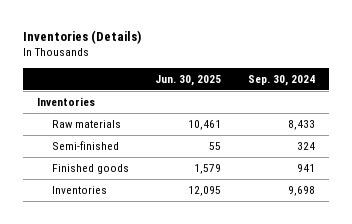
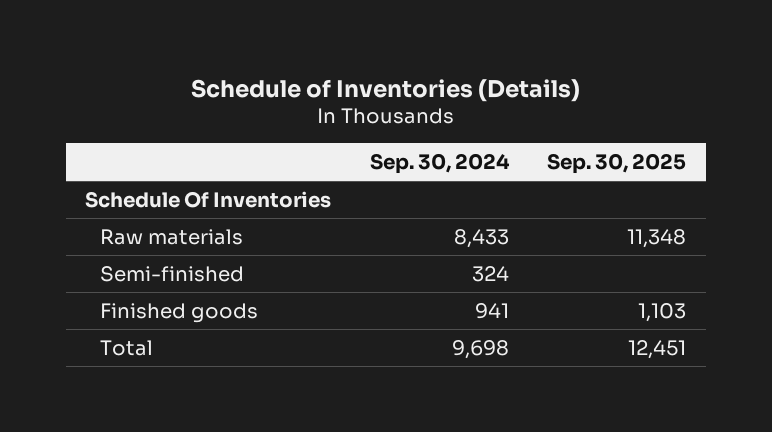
[23,29,142,44] Inventories (Details) -> [190,78,580,102] Schedule of Inventories (Details)
[155,74,222,86] Jun. 30, 2025 -> none
none -> [547,152,687,174] Sep. 30, 2025
[36,97,95,107] Inventories -> [85,190,332,208] Schedule Of Inventories
[51,186,107,195] Inventories -> [100,339,154,356] Total

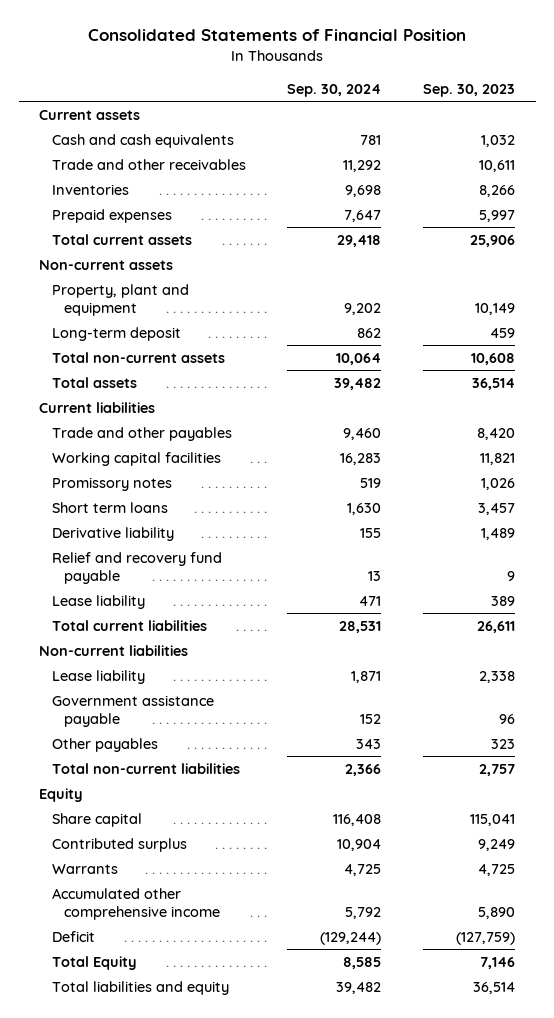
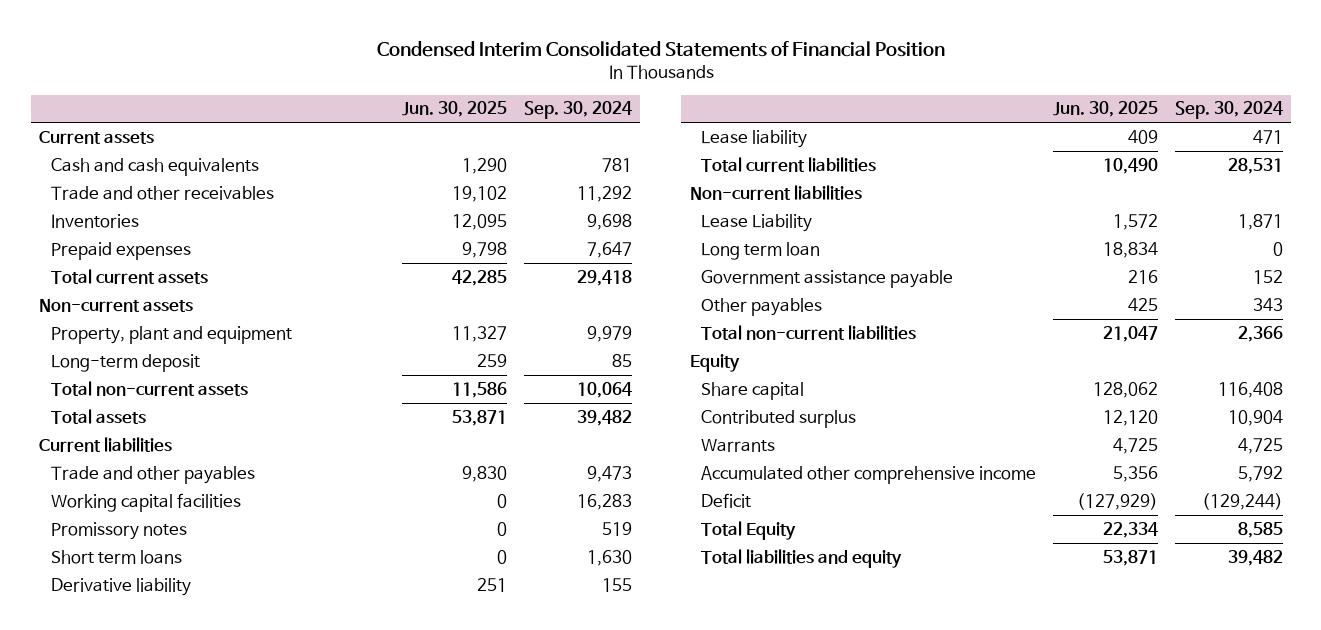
[88,29,467,42] Consolidated Statements of Financial Position -> [376,41,945,58] Condensed Interim Consolidated Statements of Financial Position
[422,83,515,97] Sep. 30, 2023 -> none
none -> [402,101,508,118] Jun. 30, 2025
[344,302,382,315] 9,202 -> [586,325,632,342] 9,979
[357,327,382,338] 862 -> [611,353,632,367] 85
[343,427,382,440] 9,460 -> [586,465,632,482] 9,473
[51,551,222,584] Relief and recovery fund payable -> none
[51,669,145,684] Lease liability -> [701,213,813,232] Lease Liability
none -> [701,241,821,260] Long term loan

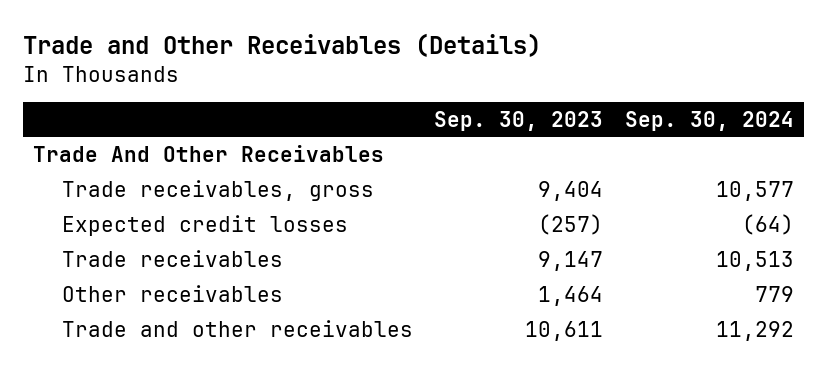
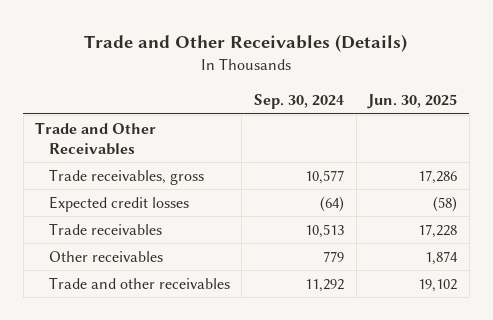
[434,110,604,131] Sep. 30, 2023 -> none
none -> [367,94,458,110] Jun. 30, 2025
[33,144,385,162] Trade And Other Receivables -> [35,121,157,155] Trade and Other Receivables

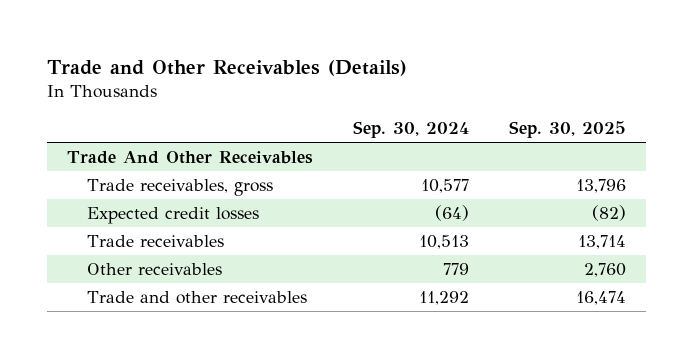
[367,94,458,110] Jun. 30, 2025 -> none
none -> [508,121,626,139] Sep. 30, 2025
[35,121,157,155] Trade and Other Receivables -> [66,150,313,164] Trade And Other Receivables

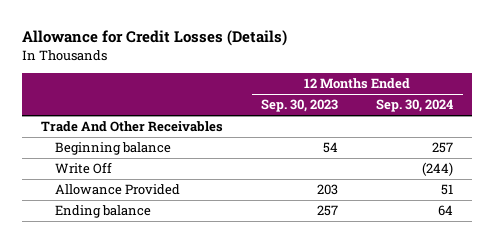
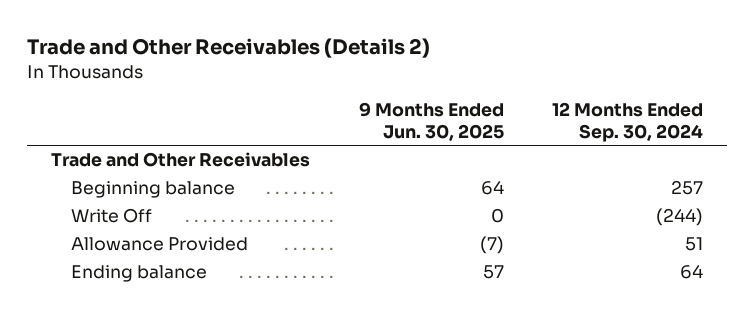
[22,30,288,47] Allowance for Credit Losses (Details) -> [27,38,431,59] Trade and Other Receivables (Details 2)
[261,99,339,113] Sep. 30, 2023 -> none
none -> [358,101,504,141] 9 Months Ended Jun. 30, 2025
[41,121,224,133] Trade And Other Receivables -> [51,152,311,168] Trade and Other Receivables

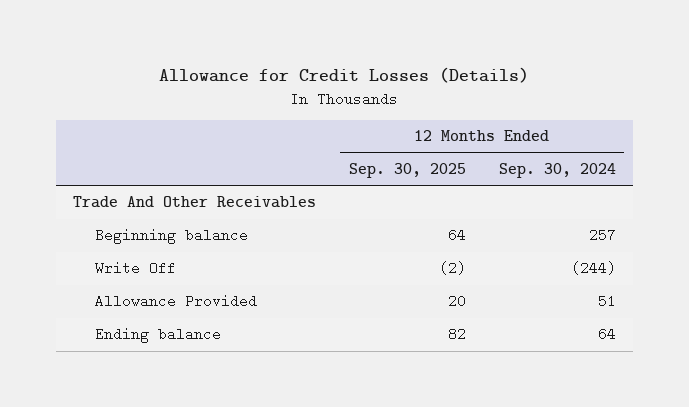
[27,38,431,59] Trade and Other Receivables (Details 2) -> [159,67,530,84] Allowance for Credit Losses (Details)
[358,101,504,141] 9 Months Ended Jun. 30, 2025 -> none
none -> [348,163,466,179] Sep. 30, 2025
[51,152,311,168] Trade and Other Receivables -> [72,196,316,209] Trade And Other Receivables

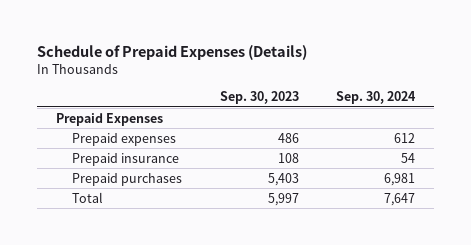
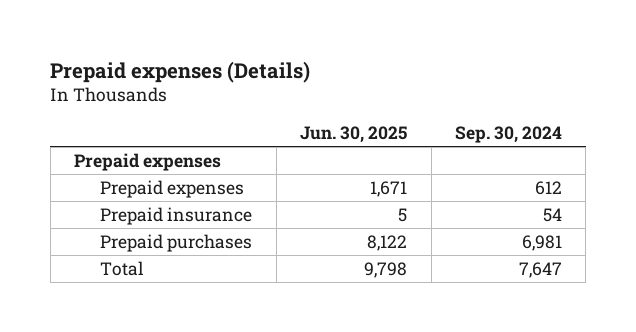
[37,44,308,60] Schedule of Prepaid Expenses (Details) -> [50,60,311,83] Prepaid expenses (Details)
[219,91,299,105] Sep. 30, 2023 -> none
none -> [300,126,408,144] Jun. 30, 2025
[56,112,164,126] Prepaid Expenses -> [74,153,222,172] Prepaid expenses

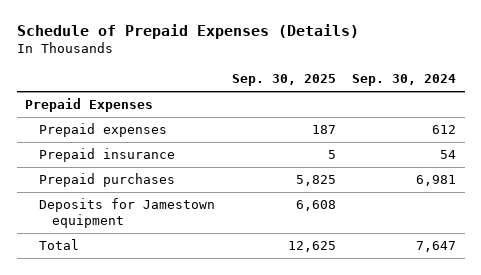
[50,60,311,83] Prepaid expenses (Details) -> [16,24,359,40] Schedule of Prepaid Expenses (Details)
[300,126,408,144] Jun. 30, 2025 -> none
none -> [231,74,336,87] Sep. 30, 2025
[74,153,222,172] Prepaid expenses -> [25,98,154,113] Prepaid Expenses
none -> [38,198,215,228] Deposits for Jamestown equipment

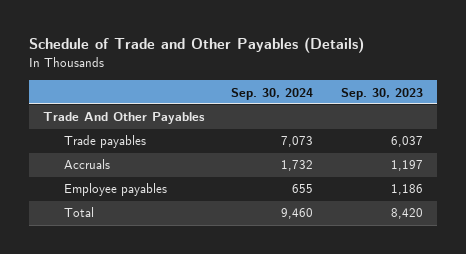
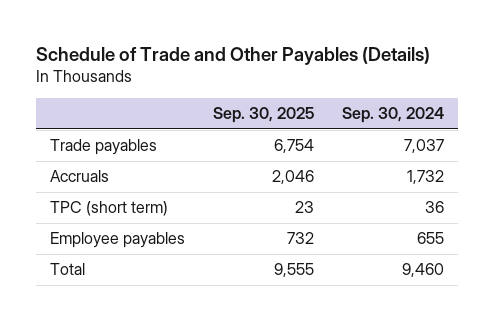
[341,87,424,100] Sep. 30, 2023 -> none
none -> [212,107,314,124] Sep. 30, 2025
[42,112,205,125] Trade And Other Payables -> none
[281,136,314,148] 7,073 -> [403,139,444,154] 7,037
none -> [49,201,168,217] TPC (short term)

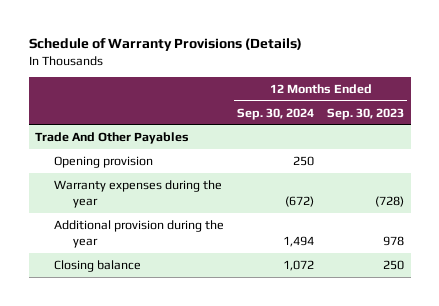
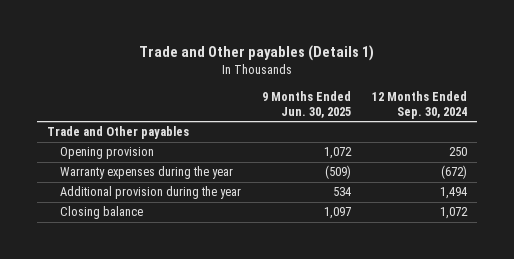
[28,38,302,52] Schedule of Warranty Provisions (Details) -> [139,44,375,61] Trade and Other payables (Details 1)
[327,107,405,120] Sep. 30, 2023 -> none
none -> [261,90,351,118] 9 Months Ended Jun. 30, 2025
[35,131,190,144] Trade And Other Payables -> [47,126,190,140] Trade and Other payables

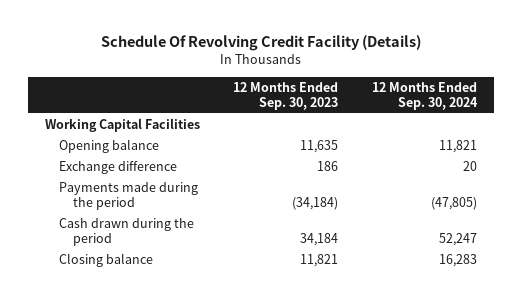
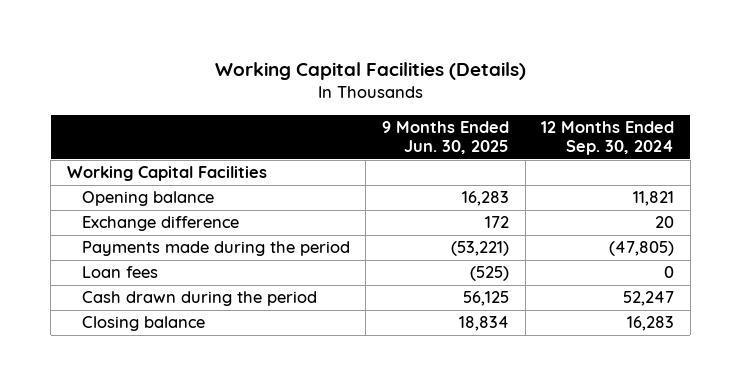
[100,35,421,52] Schedule Of Revolving Credit Facility (Details) -> [214,62,526,81] Working Capital Facilities (Details)
[233,81,339,111] 12 Months Ended Sep. 30, 2023 -> none
none -> [382,120,510,155] 9 Months Ended Jun. 30, 2025
none -> [81,266,158,279] Loan fees

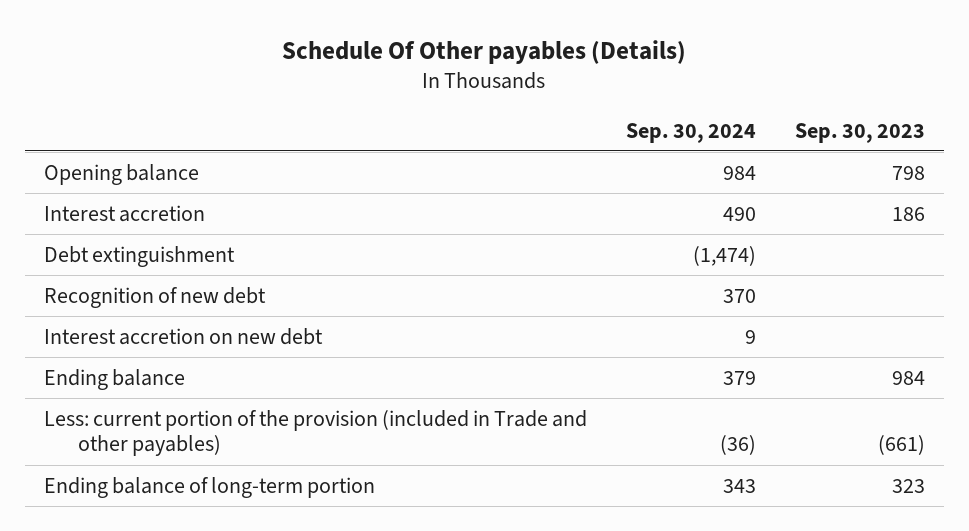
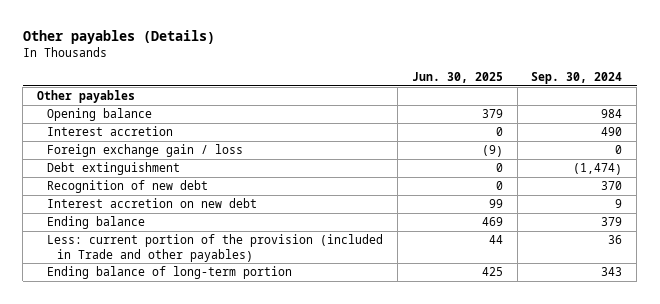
[282,39,687,64] Schedule Of Other payables (Details) -> [22,29,215,44] Other payables (Details)
[794,122,925,143] Sep. 30, 2023 -> none
none -> [411,72,503,84] Jun. 30, 2025
none -> [37,90,136,104] Other payables
none -> [46,144,243,158] Foreign exchange gain / loss
[719,435,756,456] (36) -> [608,235,623,245] 36

